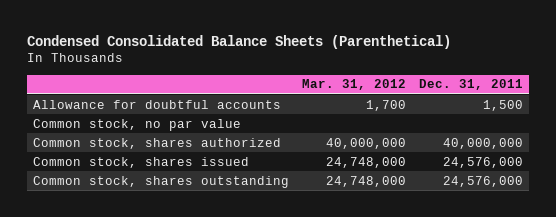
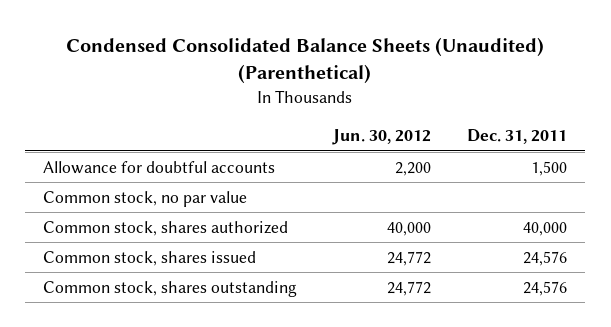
[26,34,451,49] Condensed Consolidated Balance Sheets (Parenthetical) -> [66,37,545,85] Condensed Consolidated Balance Sheets (Unaudited) (Parenthetical)
[301,79,406,91] Mar. 31, 2012 -> none
none -> [332,128,432,145] Jun. 30, 2012
[442,137,523,149] 40,000,000 -> [523,221,568,236] 40,000
[442,156,523,168] 24,576,000 -> [523,250,568,266] 24,576
[442,175,523,187] 24,576,000 -> [523,280,568,296] 24,576

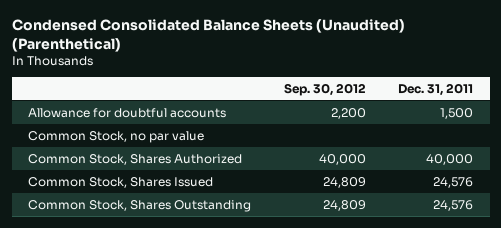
[332,128,432,145] Jun. 30, 2012 -> none
none -> [283,82,366,96] Sep. 30, 2012
[43,190,248,207] Common stock, no par value -> [27,130,204,143] Common Stock, no par value
[43,220,289,236] Common stock, shares authorized -> [27,153,242,165] Common Stock, Shares Authorized
[43,250,257,266] Common stock, shares issued -> [27,176,213,188] Common Stock, Shares Issued
[43,280,298,297] Common stock, shares outstanding -> [27,199,251,212] Common Stock, Shares Outstanding

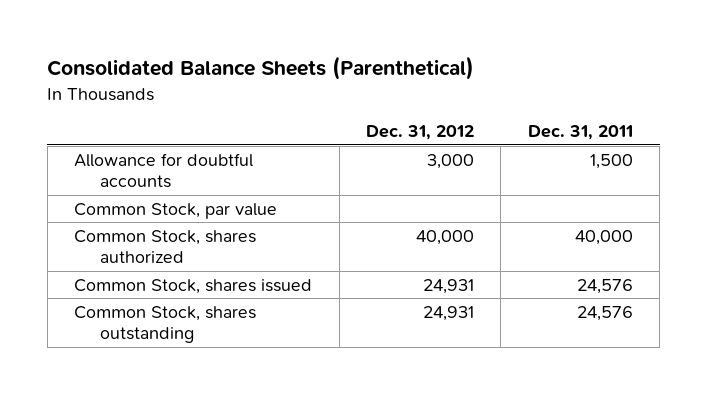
[11,19,405,52] Condensed Consolidated Balance Sheets (Unaudited) (Parenthetical) -> [47,56,475,81] Consolidated Balance Sheets (Parenthetical)
[283,82,366,96] Sep. 30, 2012 -> none
none -> [366,125,475,141] Dec. 31, 2012
[27,130,204,143] Common Stock, no par value -> [74,202,278,219] Common Stock, par value
[27,153,242,165] Common Stock, Shares Authorized -> [74,229,257,264] Common Stock, shares authorized
[27,176,213,188] Common Stock, Shares Issued -> [74,278,313,294] Common Stock, shares issued
[27,199,251,212] Common Stock, Shares Outstanding -> [74,305,257,344] Common Stock, shares outstanding

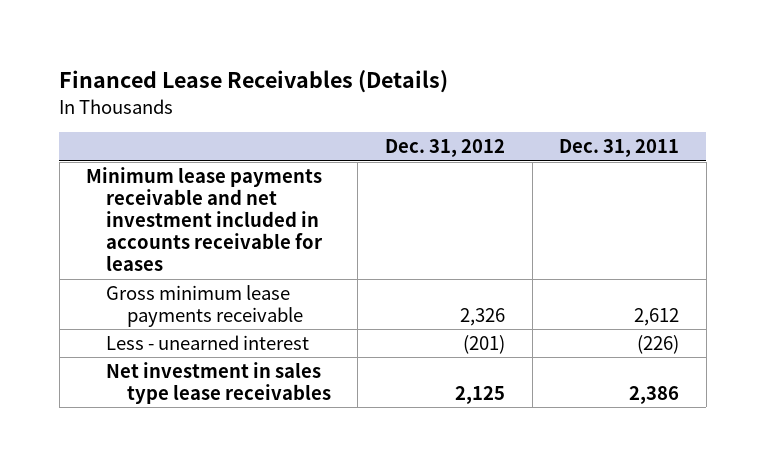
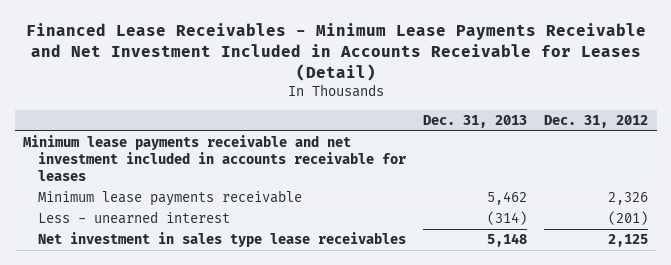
[59,70,449,94] Financed Lease Receivables (Details) -> [25,22,646,81] Financed Lease Receivables - Minimum Lease Payments Receivable and Net Investment Included in Accounts Receivable for Leases (Detail)
[559,139,680,158] Dec. 31, 2011 -> none
none -> [423,114,528,128] Dec. 31, 2013
[106,285,303,328] Gross minimum lease payments receivable -> [38,190,303,207] Minimum lease payments receivable

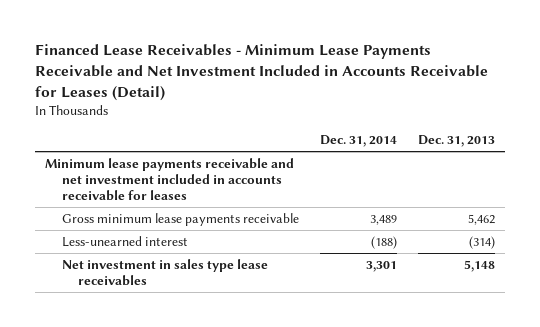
[544,114,649,128] Dec. 31, 2012 -> none
none -> [319,134,397,147] Dec. 31, 2014
[38,190,303,207] Minimum lease payments receivable -> [61,212,299,226] Gross minimum lease payments receivable
[38,211,231,225] Less - unearned interest -> [61,235,188,247] Less-unearned interest

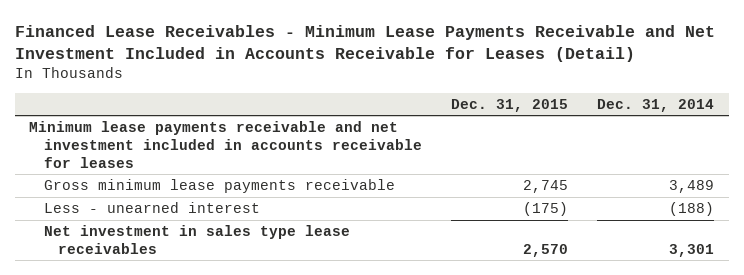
[417,134,495,147] Dec. 31, 2013 -> none
none -> [450,98,568,112] Dec. 31, 2015
[61,235,188,247] Less-unearned interest -> [43,202,260,214] Less - unearned interest

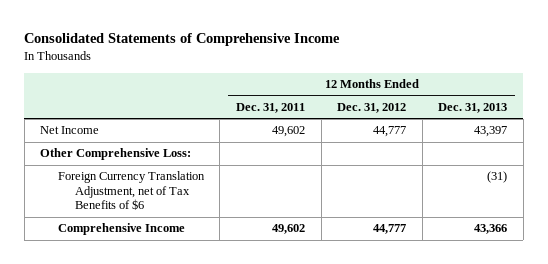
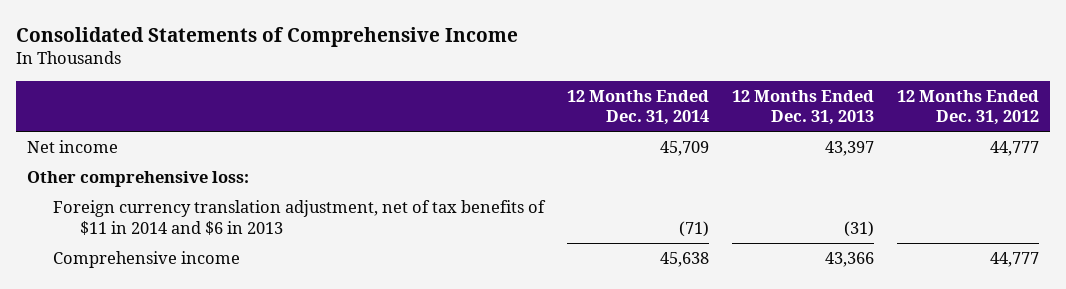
[236,102,306,113] Dec. 31, 2011 -> none
none -> [567,89,710,126] 12 Months Ended Dec. 31, 2014
[40,126,100,135] Net Income -> [27,140,119,154] Net income
[40,148,192,161] Other Comprehensive Loss: -> [27,171,250,188] Other comprehensive loss:
[57,171,205,211] Foreign Currency Translation Adjustment, net of Tax Benefits of $6 -> [53,200,547,235] Foreign currency translation adjustment, net of tax benefits of $11 in 2014 and $6 in 2013
[57,223,185,236] Comprehensive Income -> [53,251,241,269] Comprehensive income

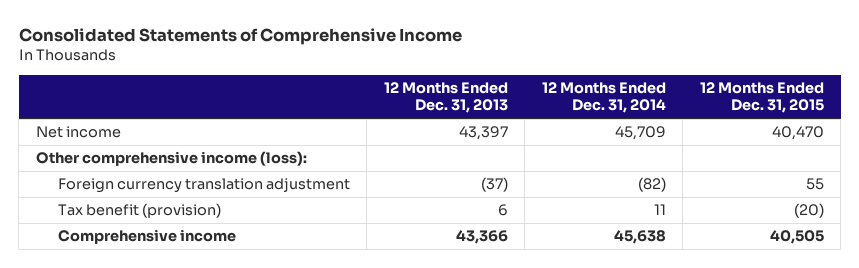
[896,89,1039,126] 12 Months Ended Dec. 31, 2012 -> none
none -> [699,82,824,114] 12 Months Ended Dec. 31, 2015
[27,171,250,188] Other comprehensive loss: -> [35,151,307,167] Other comprehensive income (loss):
[53,200,547,235] Foreign currency translation adjustment, net of tax benefits of $11 in 2014 and $6 in 2013 -> [57,178,350,194] Foreign currency translation adjustment
[679,220,710,237] (71) -> [637,177,666,193] (82)
[843,220,874,237] (31) -> [480,177,508,193] (37)
none -> [57,203,221,219] Tax benefit (provision)

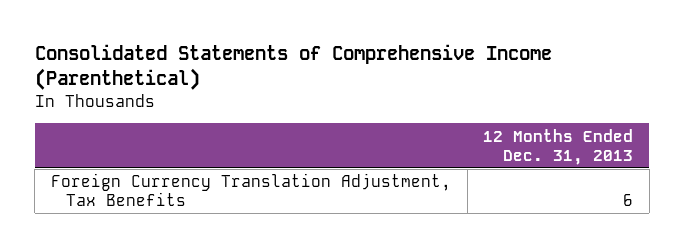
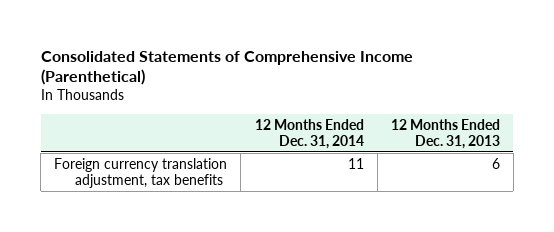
none -> [254,118,364,149] 12 Months Ended Dec. 31, 2014
[51,173,452,207] Foreign Currency Translation Adjustment, Tax Benefits -> [54,158,228,188] Foreign currency translation adjustment, tax benefits

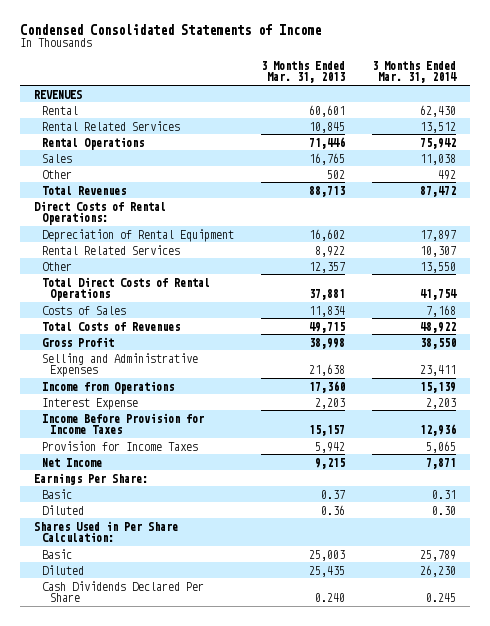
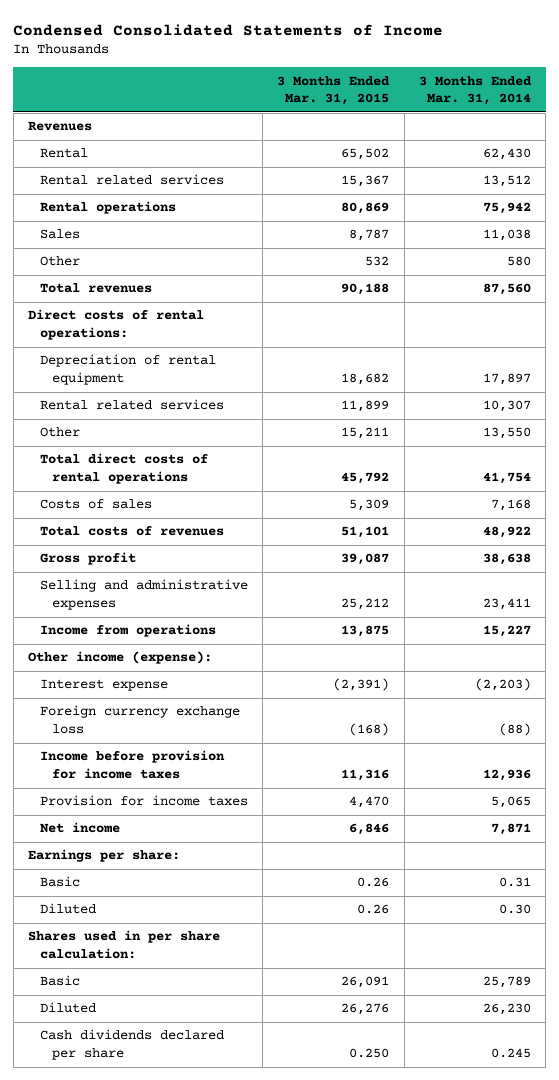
[260,60,345,84] 3 Months Ended Mar. 31, 2013 -> none
none -> [277,75,391,106] 3 Months Ended Mar. 31, 2015
[33,89,82,99] REVENUES -> [27,121,92,132] Revenues
[41,120,180,131] Rental Related Services -> [39,174,224,186] Rental related services
[41,136,144,150] Rental Operations -> [39,201,176,215] Rental operations
[438,169,457,180] 492 -> [506,256,531,267] 580
[41,185,126,195] Total Revenues -> [39,283,152,294] Total revenues
[420,185,457,197] 87,472 -> [482,283,531,296] 87,560
[33,200,166,226] Direct Costs of Rental Operations: -> [27,309,204,341] Direct costs of rental operations:
[41,228,234,242] Depreciation of Rental Equipment -> [39,354,216,386] Depreciation of rental equipment
[41,244,180,255] Rental Related Services -> [39,399,224,411] Rental related services
[41,276,210,302] Total Direct Costs of Rental Operations -> [39,453,208,485] Total direct costs of rental operations
[41,305,126,315] Costs of Sales -> [39,499,152,510] Costs of sales
[41,321,180,331] Total Costs of Revenues -> [39,526,224,537] Total costs of revenues
[41,336,114,347] Gross Profit -> [39,552,136,566] Gross profit
[420,337,457,349] 38,550 -> [482,553,531,566] 38,638
[41,352,198,378] Selling and Administrative Expenses -> [39,579,248,611] Selling and administrative expenses
[41,380,174,394] Income from Operations -> [39,624,216,638] Income from operations
[420,381,457,393] 15,139 -> [482,625,531,638] 15,227
none -> [27,651,212,665] Other income (expense):
[41,397,138,410] Interest Expense -> [39,679,168,692] Interest expense
[426,397,457,409] 2,203 -> [474,678,531,692] (2,203)
none -> [39,705,240,735] Foreign currency exchange loss
[41,412,204,435] Income Before Provision for Income Taxes -> [39,750,225,780] Income before provision for income taxes
[41,440,198,451] Provision for Income Taxes -> [39,795,248,807] Provision for income taxes
[41,457,102,467] Net Income -> [39,822,120,834] Net income
[33,472,148,485] Earnings Per Share: -> [27,849,180,863] Earnings per share:
[33,520,178,543] Shares Used in Per Share Calculation: -> [27,930,220,960] Shares used in per share calculation:
[41,580,204,603] Cash Dividends Declared Per Share -> [39,1029,224,1061] Cash dividends declared per share

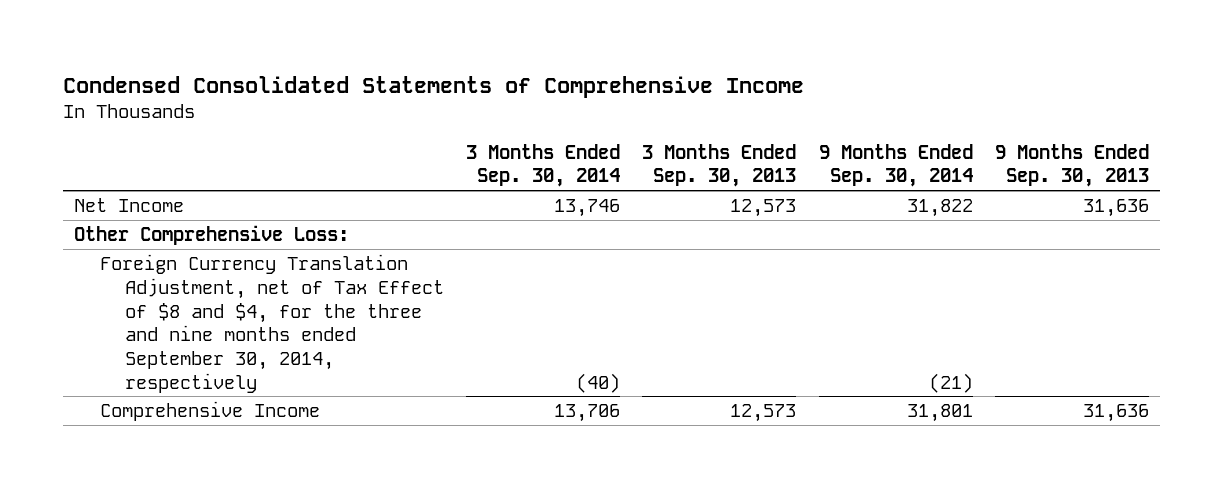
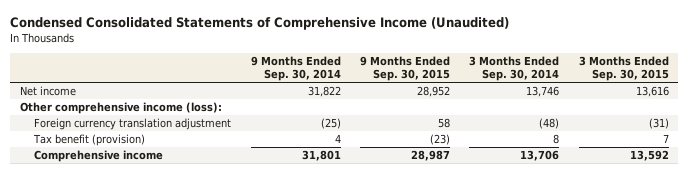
[63,75,805,98] Condensed Consolidated Statements of Comprehensive Income -> [10,17,510,31] Condensed Consolidated Statements of Comprehensive Income (Unaudited)
[642,143,797,188] 3 Months Ended Sep. 30, 2013 -> none
[994,143,1149,188] 9 Months Ended Sep. 30, 2013 -> none
none -> [359,56,450,82] 9 Months Ended Sep. 30, 2015
none -> [578,56,669,82] 3 Months Ended Sep. 30, 2015
[99,254,444,393] Foreign Currency Translation Adjustment, net of Tax Effect of $8 and $4, for the three and nine months ended September 30, 2014, respectively -> none
[74,198,185,213] Net Income -> [19,86,76,97] Net income
[74,225,350,246] Other Comprehensive Loss: -> [19,102,222,115] Other comprehensive income (loss):
none -> [34,118,232,131] Foreign currency translation adjustment
none -> [33,134,146,147] Tax benefit (provision)
[99,401,320,422] Comprehensive Income -> [34,150,164,163] Comprehensive income

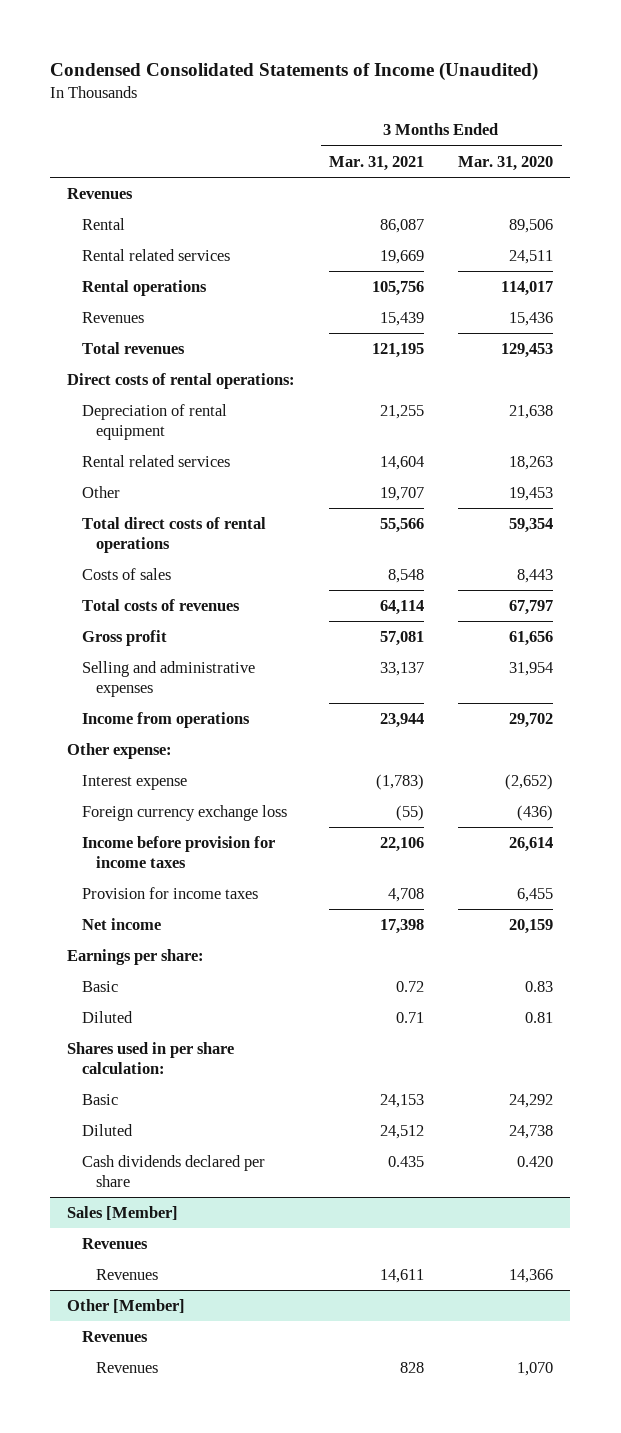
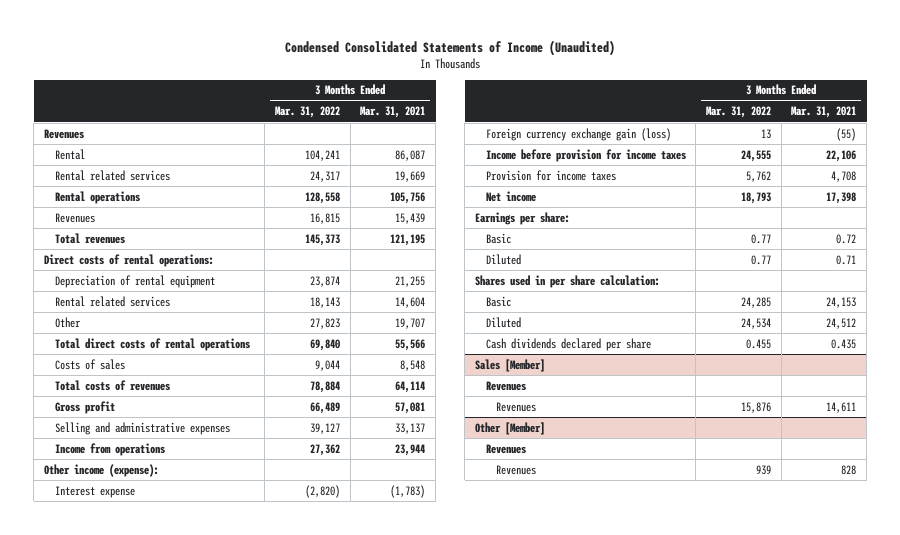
[458,155,554,171] Mar. 31, 2020 -> none
none -> [274,106,340,119] Mar. 31, 2022
[67,742,173,759] Other expense: -> [44,463,160,477] Other income (expense):
[81,804,287,821] Foreign currency exchange loss -> [485,127,671,141] Foreign currency exchange gain (loss)

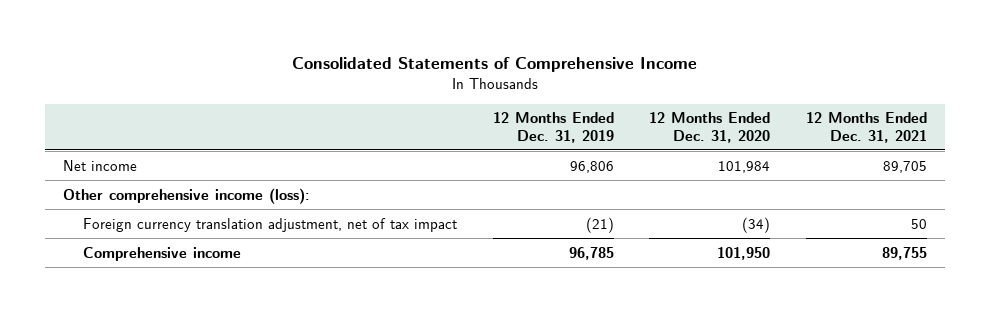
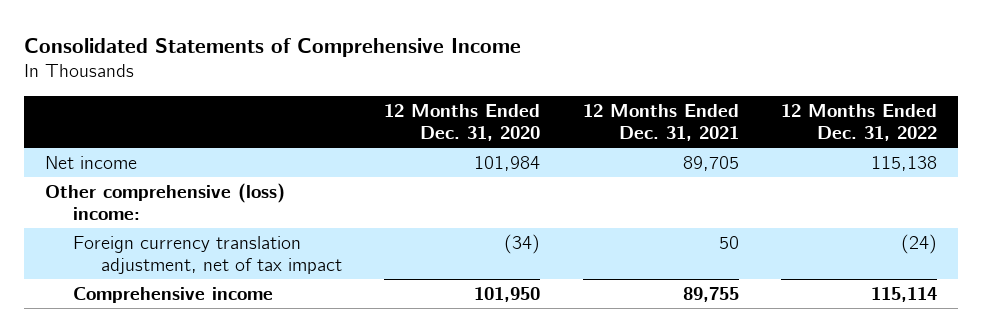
[492,112,614,143] 12 Months Ended Dec. 31, 2019 -> none
none -> [781,103,938,142] 12 Months Ended Dec. 31, 2022
[63,187,311,204] Other comprehensive income (loss): -> [45,182,286,221] Other comprehensive (loss) income:

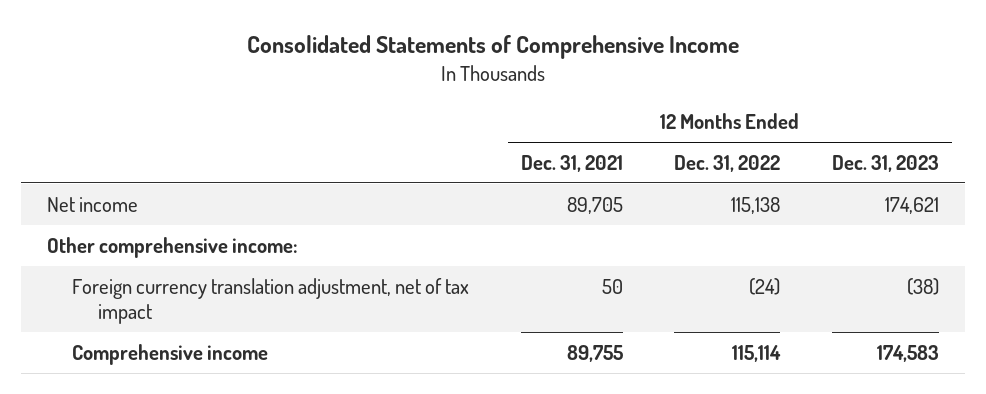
[384,103,541,142] 12 Months Ended Dec. 31, 2020 -> none
none -> [831,155,939,173] Dec. 31, 2023
[45,182,286,221] Other comprehensive (loss) income: -> [47,236,299,258] Other comprehensive income:

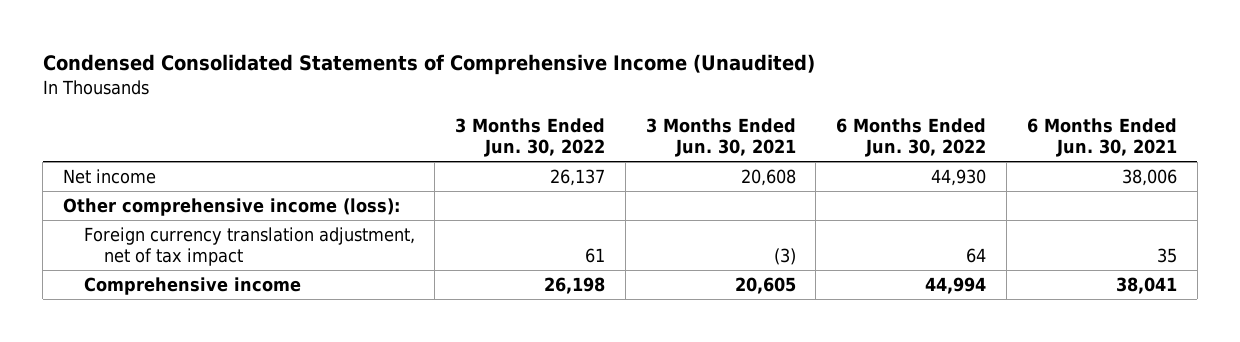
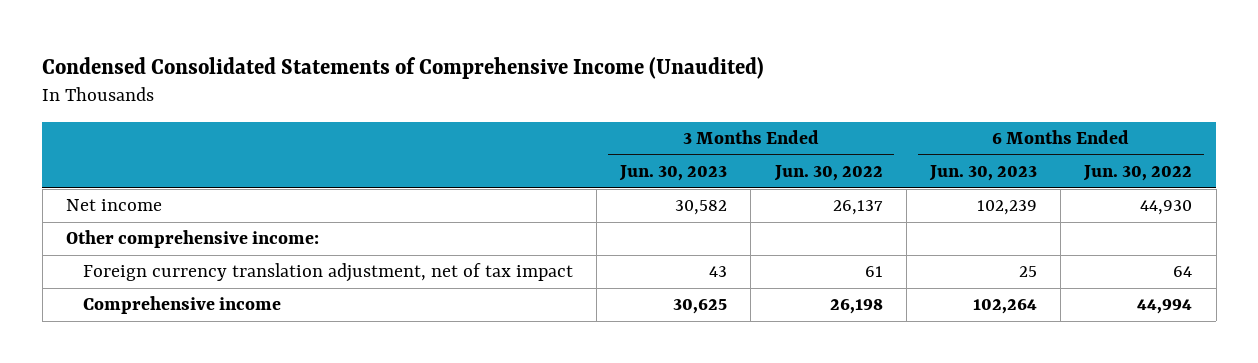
[645,118,796,157] 3 Months Ended Jun. 30, 2021 -> none
[1026,118,1177,157] 6 Months Ended Jun. 30, 2021 -> none
none -> [619,165,728,182] Jun. 30, 2023
none -> [929,165,1038,182] Jun. 30, 2023
[63,198,401,217] Other comprehensive income (loss): -> [65,230,319,249] Other comprehensive income:

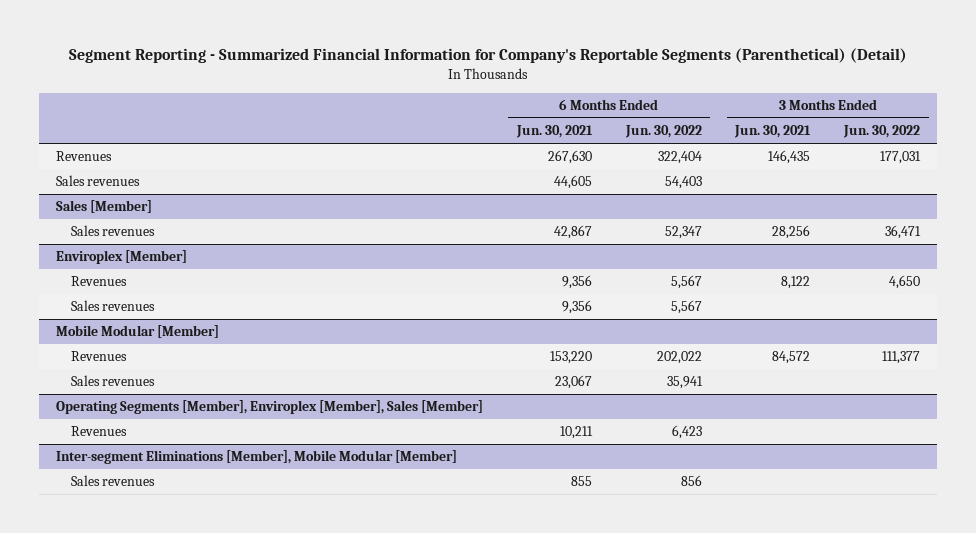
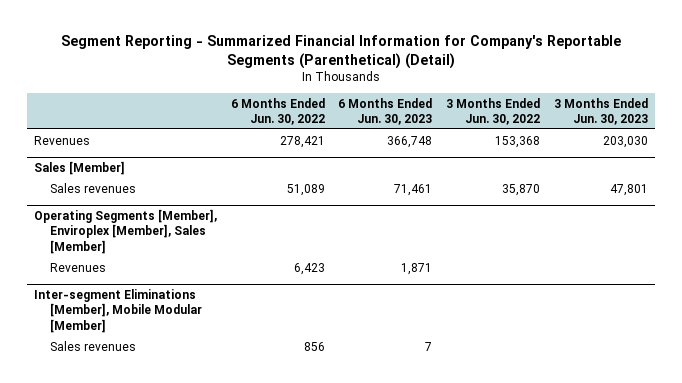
[515,125,593,139] Jun. 30, 2021 -> none
[734,125,812,139] Jun. 30, 2021 -> none
none -> [338,97,433,125] 6 Months Ended Jun. 30, 2023
none -> [554,97,649,125] 3 Months Ended Jun. 30, 2023
[55,175,140,187] Sales revenues -> none
[657,151,702,165] 322,404 -> [279,135,325,148] 278,421
[880,151,922,165] 177,031 -> [495,135,541,148] 153,368
[55,250,187,265] Enviroplex [Member] -> none
[71,276,128,287] Revenues -> none
[71,300,156,312] Sales revenues -> none
[55,325,219,339] Mobile Modular [Member] -> none
[71,351,128,362] Revenues -> none
[71,375,156,387] Sales revenues -> none
[664,226,702,240] 52,347 -> [286,183,325,196] 51,089
[885,225,922,240] 36,471 -> [502,183,541,196] 35,870

